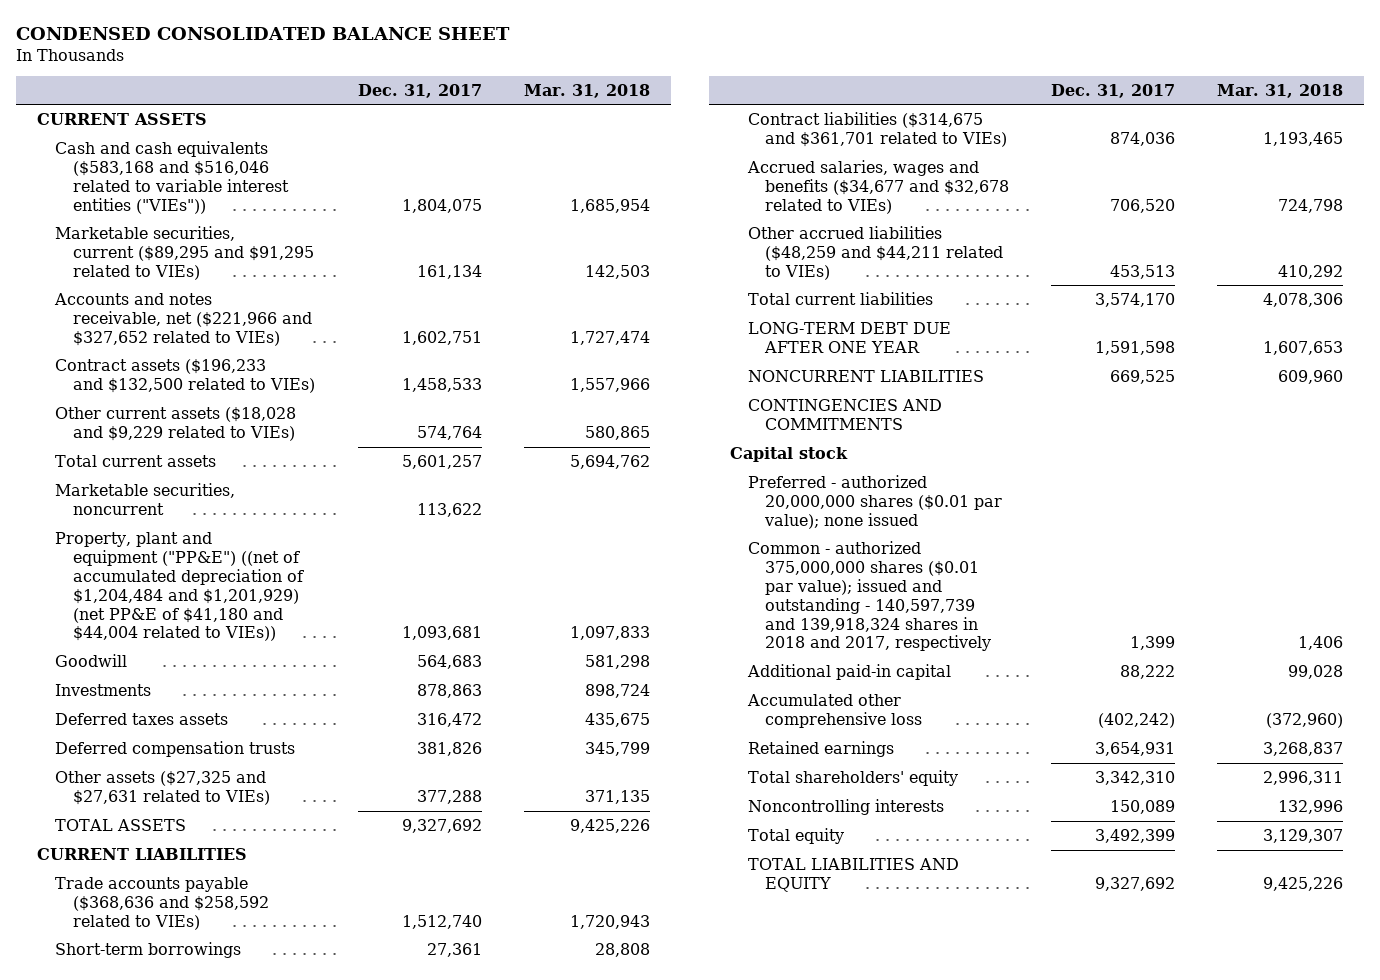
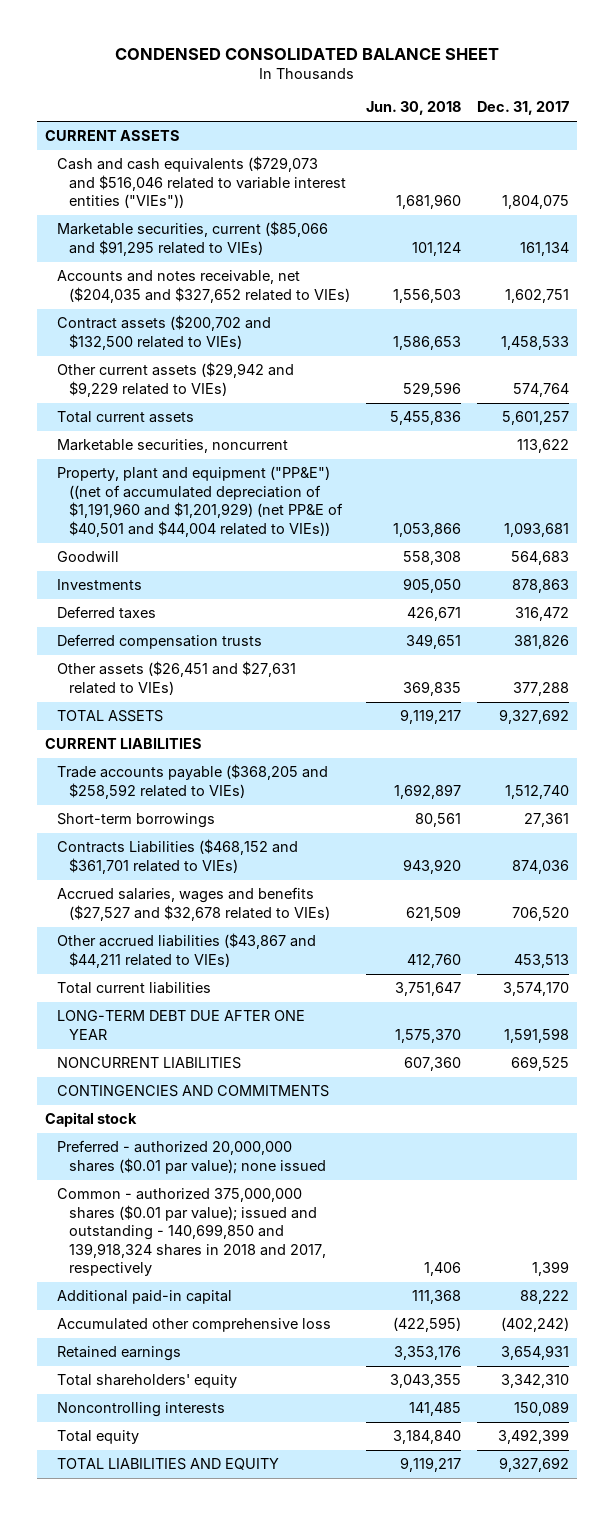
[524,83,651,98] Mar. 31, 2018 -> none
none -> [366,101,462,116] Jun. 30, 2018
[54,140,289,214] Cash and cash equivalents ($583,168 and $516,046 related to variable interest entities ("VIEs")) -> [57,156,347,209] Cash and cash equivalents ($729,073 and $516,046 related to variable interest entities ("VIEs"))
[54,225,314,280] Marketable securities, current ($89,295 and $91,295 related to VIEs) -> [57,221,329,256] Marketable securities, current ($85,066 and $91,295 related to VIEs)
[53,292,312,346] Accounts and notes receivable, net ($221,966 and $327,652 related to VIEs) -> [57,270,351,303] Accounts and notes receivable, net ($204,035 and $327,652 related to VIEs)
[54,358,315,393] Contract assets ($196,233 and $132,500 related to VIEs) -> [57,315,272,350] Contract assets ($200,702 and $132,500 related to VIEs)
[54,406,296,441] Other current assets ($18,028 and $9,229 related to VIEs) -> [57,362,295,397] Other current assets ($29,942 and $9,229 related to VIEs)
[54,531,304,642] Property, plant and equipment ("PP&E") ((net of accumulated depreciation of $1,204,484 and $1,201,929) (net PP&E of $41,180 and $44,004 related to VIEs)) -> [57,466,344,537] Property, plant and equipment ("PP&E") ((net of accumulated depreciation of $1,191,960 and $1,201,929) (net PP&E of $40,501 and $44,004 related to VIEs))
[54,712,228,725] Deferred taxes assets -> [57,606,157,620] Deferred taxes
[54,770,270,805] Other assets ($27,325 and $27,631 related to VIEs) -> [57,661,297,695] Other assets ($26,451 and $27,631 related to VIEs)
[54,876,269,930] Trade accounts payable ($368,636 and $258,592 related to VIEs) -> [57,764,329,799] Trade accounts payable ($368,205 and $258,592 related to VIEs)
[747,111,1008,147] Contract liabilities ($314,675 and $361,701 related to VIEs) -> [57,839,299,874] Contracts Liabilities ($468,152 and $361,701 related to VIEs)
[746,159,1010,214] Accrued salaries, wages and benefits ($34,677 and $32,678 related to VIEs) -> [57,887,331,921] Accrued salaries, wages and benefits ($27,527 and $32,678 related to VIEs)
[747,225,1004,280] Other accrued liabilities ($48,259 and $44,211 related to VIEs) -> [57,933,317,968] Other accrued liabilities ($43,867 and $44,211 related to VIEs)
[747,540,992,652] Common - authorized 375,000,000 shares ($0.01 par value); issued and outstanding - 140,597,739 and 139,918,324 shares in 2018 and 2017, respectively -> [57,1188,327,1277] Common - authorized 375,000,000 shares ($0.01 par value); issued and outstanding - 140,699,850 and 139,918,324 shares in 2018 and 2017, respectively

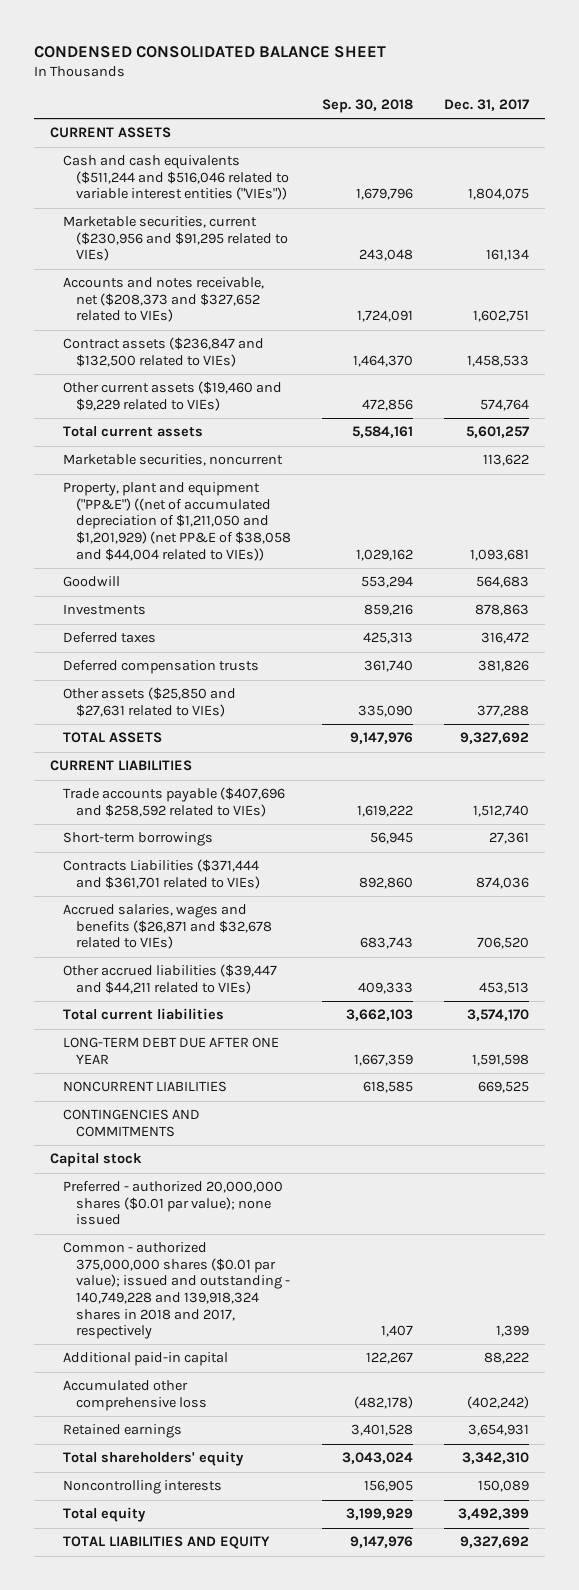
[366,101,462,116] Jun. 30, 2018 -> none
none -> [321,98,413,113] Sep. 30, 2018
[57,156,347,209] Cash and cash equivalents ($729,073 and $516,046 related to variable interest entities ("VIEs")) -> [62,155,289,201] Cash and cash equivalents ($511,244 and $516,046 related to variable interest entities ("VIEs"))
[57,221,329,256] Marketable securities, current ($85,066 and $91,295 related to VIEs) -> [62,216,288,262] Marketable securities, current ($230,956 and $91,295 related to VIEs)
[57,270,351,303] Accounts and notes receivable, net ($204,035 and $327,652 related to VIEs) -> [62,277,264,323] Accounts and notes receivable, net ($208,373 and $327,652 related to VIEs)
[57,315,272,350] Contract assets ($200,702 and $132,500 related to VIEs) -> [62,337,264,367] Contract assets ($236,847 and $132,500 related to VIEs)
[57,362,295,397] Other current assets ($29,942 and $9,229 related to VIEs) -> [62,381,282,411] Other current assets ($19,460 and $9,229 related to VIEs)
[57,466,344,537] Property, plant and equipment ("PP&E") ((net of accumulated depreciation of $1,191,960 and $1,201,929) (net PP&E of $40,501 and $44,004 related to VIEs)) -> [62,482,291,561] Property, plant and equipment ("PP&E") ((net of accumulated depreciation of $1,211,050 and $1,201,929) (net PP&E of $38,058 and $44,004 related to VIEs))
[57,661,297,695] Other assets ($26,451 and $27,631 related to VIEs) -> [62,687,236,717] Other assets ($25,850 and $27,631 related to VIEs)
[57,764,329,799] Trade accounts payable ($368,205 and $258,592 related to VIEs) -> [62,787,285,817] Trade accounts payable ($407,696 and $258,592 related to VIEs)
[57,839,299,874] Contracts Liabilities ($468,152 and $361,701 related to VIEs) -> [62,859,260,889] Contracts Liabilities ($371,444 and $361,701 related to VIEs)
[57,887,331,921] Accrued salaries, wages and benefits ($27,527 and $32,678 related to VIEs) -> [62,904,272,950] Accrued salaries, wages and benefits ($26,871 and $32,678 related to VIEs)
[57,933,317,968] Other accrued liabilities ($43,867 and $44,211 related to VIEs) -> [62,964,277,994] Other accrued liabilities ($39,447 and $44,211 related to VIEs)
[57,1188,327,1277] Common - authorized 375,000,000 shares ($0.01 par value); issued and outstanding - 140,699,850 and 139,918,324 shares in 2018 and 2017, respectively -> [62,1242,290,1340] Common - authorized 375,000,000 shares ($0.01 par value); issued and outstanding - 140,749,228 and 139,918,324 shares in 2018 and 2017, respectively

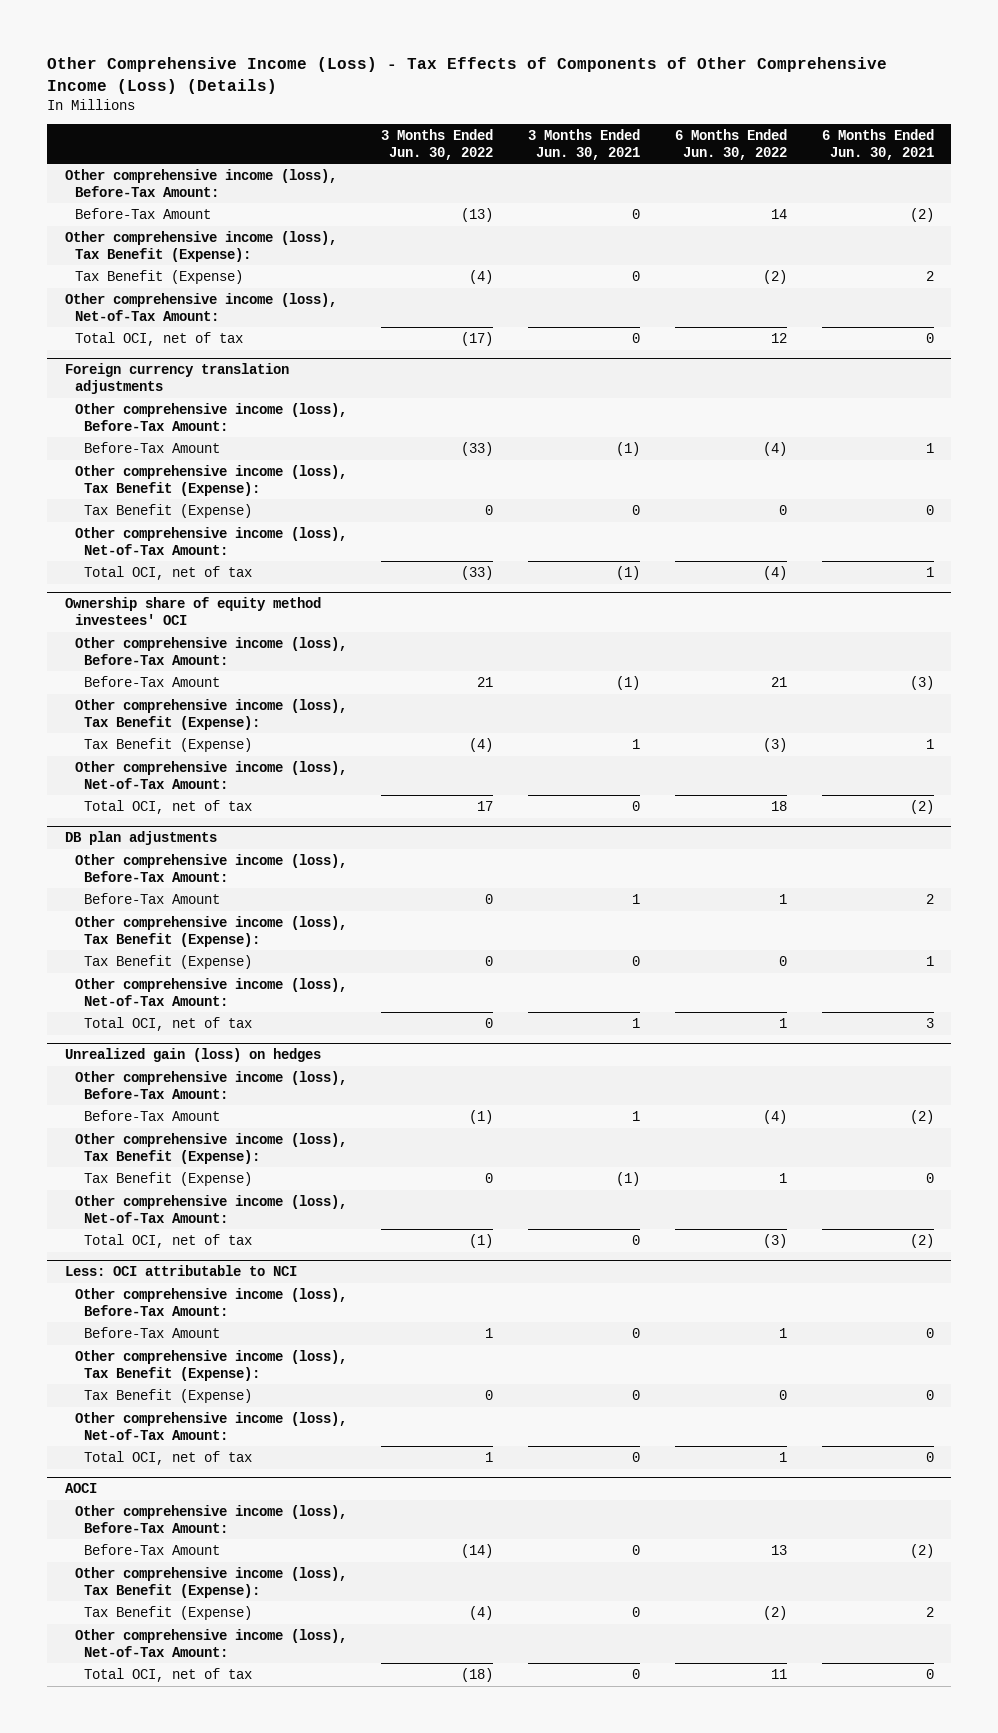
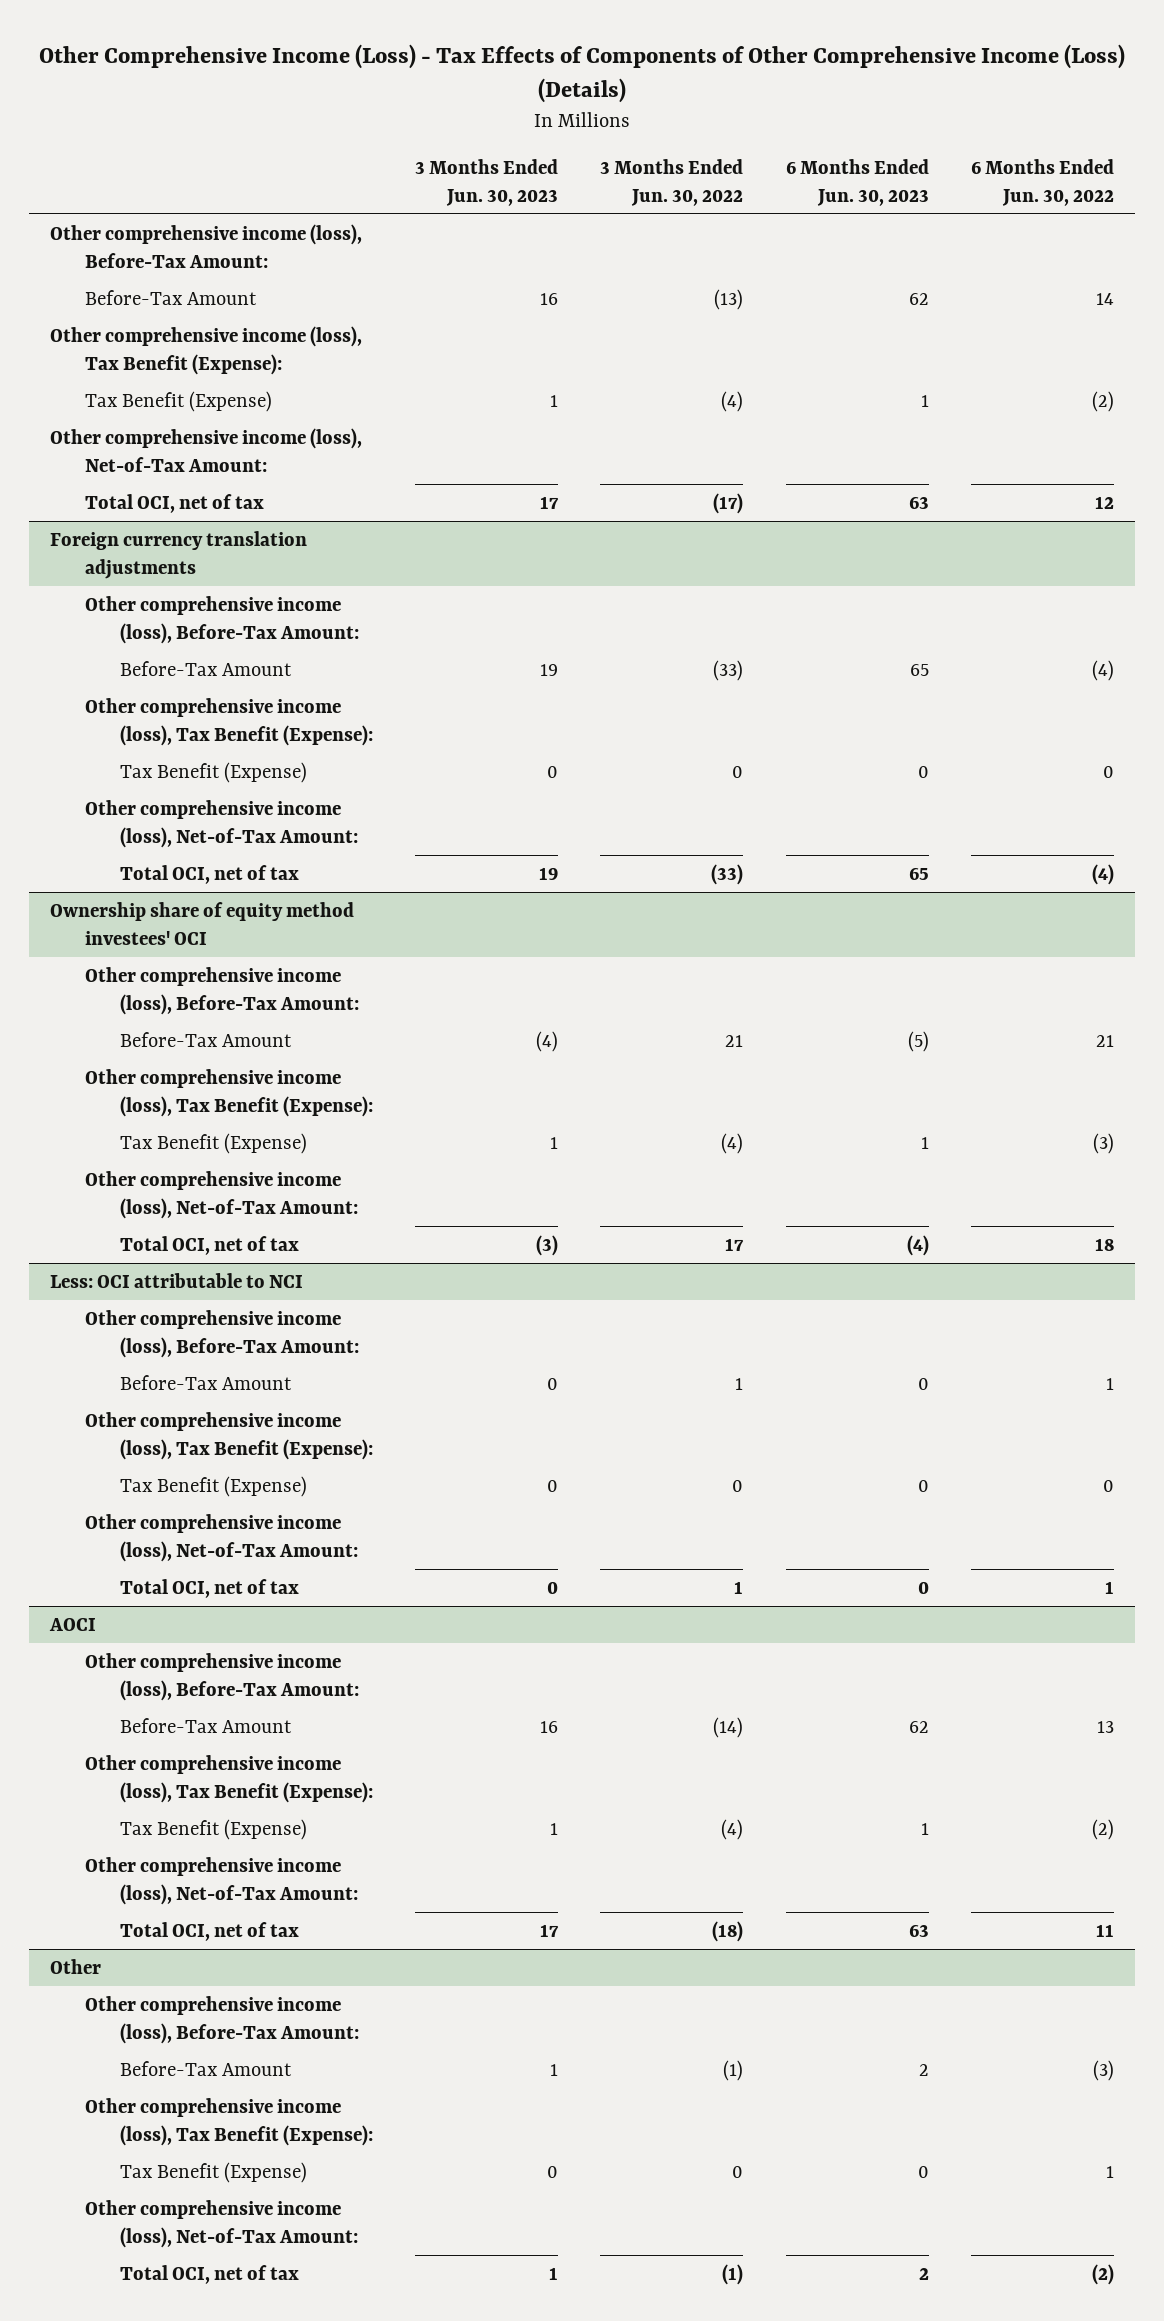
[528,128,641,160] 3 Months Ended Jun. 30, 2021 -> none
[821,128,934,160] 6 Months Ended Jun. 30, 2021 -> none
none -> [415,158,559,206] 3 Months Ended Jun. 30, 2023
none -> [785,158,929,206] 6 Months Ended Jun. 30, 2023
[64,831,217,846] DB plan adjustments -> none
[74,853,347,882] Other comprehensive income (loss), Before-Tax Amount: -> none
[84,892,221,904] Before-Tax Amount -> none
[74,915,347,947] Other comprehensive income (loss), Tax Benefit (Expense): -> none
[84,954,253,969] Tax Benefit (Expense) -> none
[74,977,347,1006] Other comprehensive income (loss), Net-of-Tax Amount: -> none
[84,1016,253,1031] Total OCI, net of tax -> none
[64,1048,321,1063] Unrealized gain (loss) on hedges -> none
[74,1070,347,1099] Other comprehensive income (loss), Before-Tax Amount: -> none
[84,1109,221,1121] Before-Tax Amount -> none
[74,1132,347,1164] Other comprehensive income (loss), Tax Benefit (Expense): -> none
[84,1171,253,1186] Tax Benefit (Expense) -> none
[74,1194,347,1223] Other comprehensive income (loss), Net-of-Tax Amount: -> none
[84,1233,253,1248] Total OCI, net of tax -> none
none -> [49,1958,101,1974] Other
none -> [84,1995,360,2044] Other comprehensive income (loss), Before-Tax Amount:
none -> [120,2060,293,2076] Before-Tax Amount
none -> [84,2097,374,2146] Other comprehensive income (loss), Tax Benefit (Expense):
none -> [120,2161,308,2183] Tax Benefit (Expense)
none -> [84,2199,359,2248] Other comprehensive income (loss), Net-of-Tax Amount:
none -> [120,2264,300,2284] Total OCI, net of tax

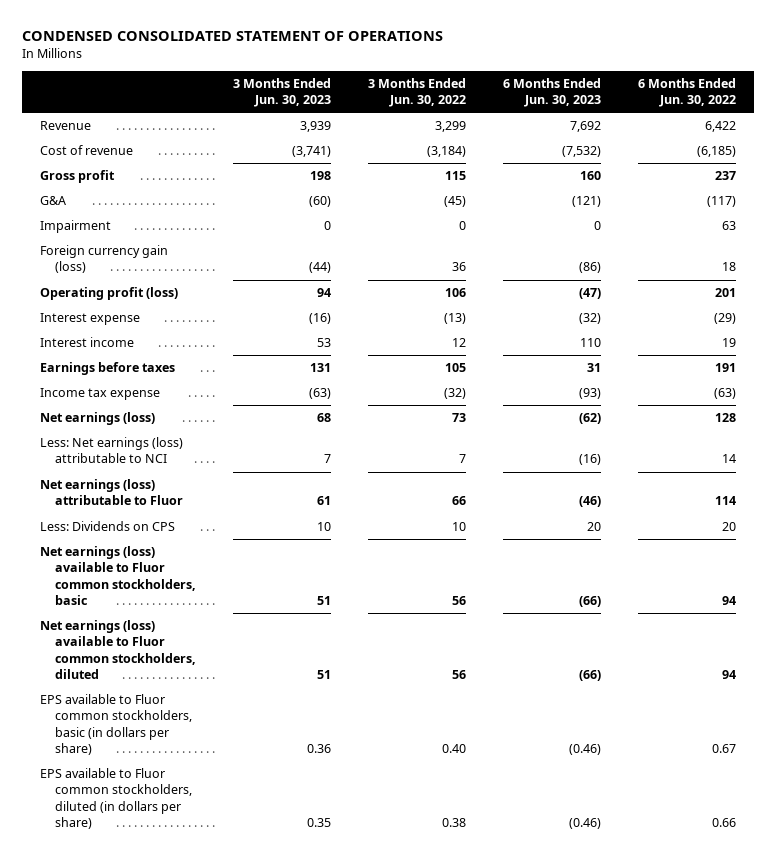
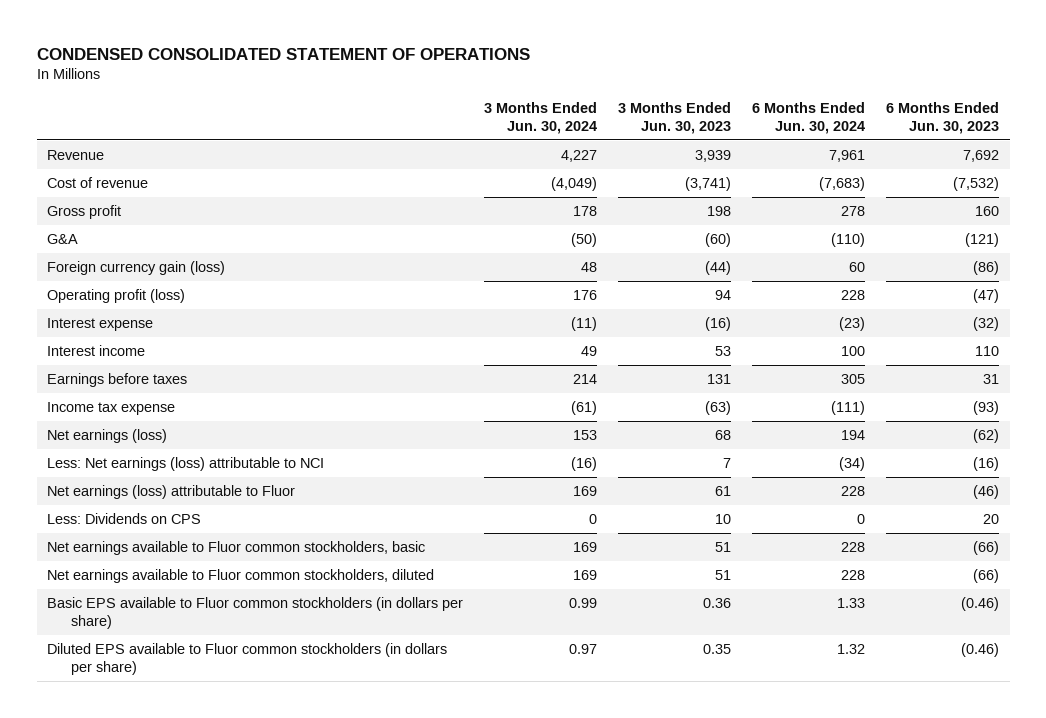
[367,77,466,108] 3 Months Ended Jun. 30, 2022 -> none
[637,77,736,108] 6 Months Ended Jun. 30, 2022 -> none
none -> [484,102,598,134] 3 Months Ended Jun. 30, 2024
none -> [752,102,866,134] 6 Months Ended Jun. 30, 2024
[40,220,112,234] Impairment -> none
[40,546,197,605] Net earnings (loss) available to Fluor common stockholders, basic -> [47,541,426,556] Net earnings available to Fluor common stockholders, basic
[40,620,197,679] Net earnings (loss) available to Fluor common stockholders, diluted -> [47,569,435,584] Net earnings available to Fluor common stockholders, diluted
[40,694,193,755] EPS available to Fluor common stockholders, basic (in dollars per share) -> [47,597,464,629] Basic EPS available to Fluor common stockholders (in dollars per share)
[40,768,193,829] EPS available to Fluor common stockholders, diluted (in dollars per share) -> [47,643,448,675] Diluted EPS available to Fluor common stockholders (in dollars per share)

